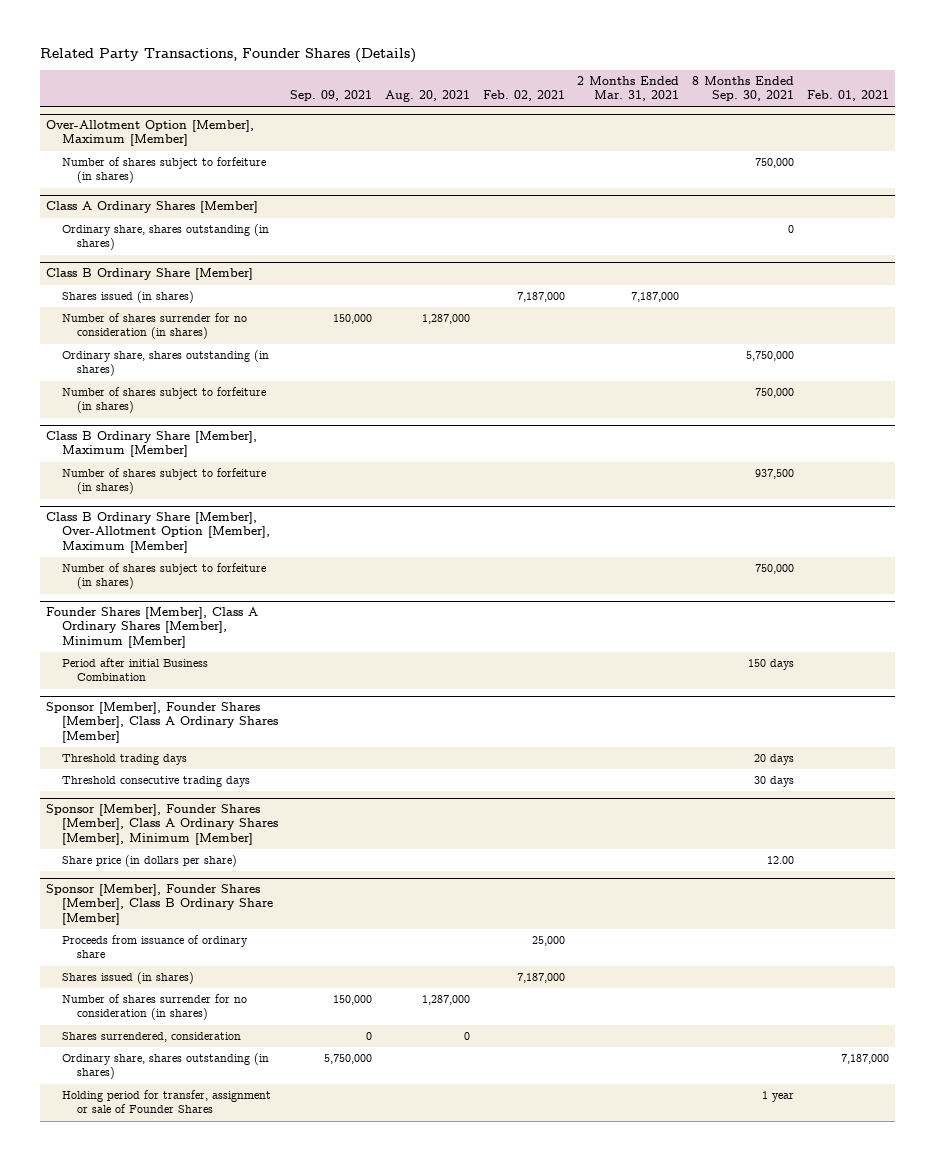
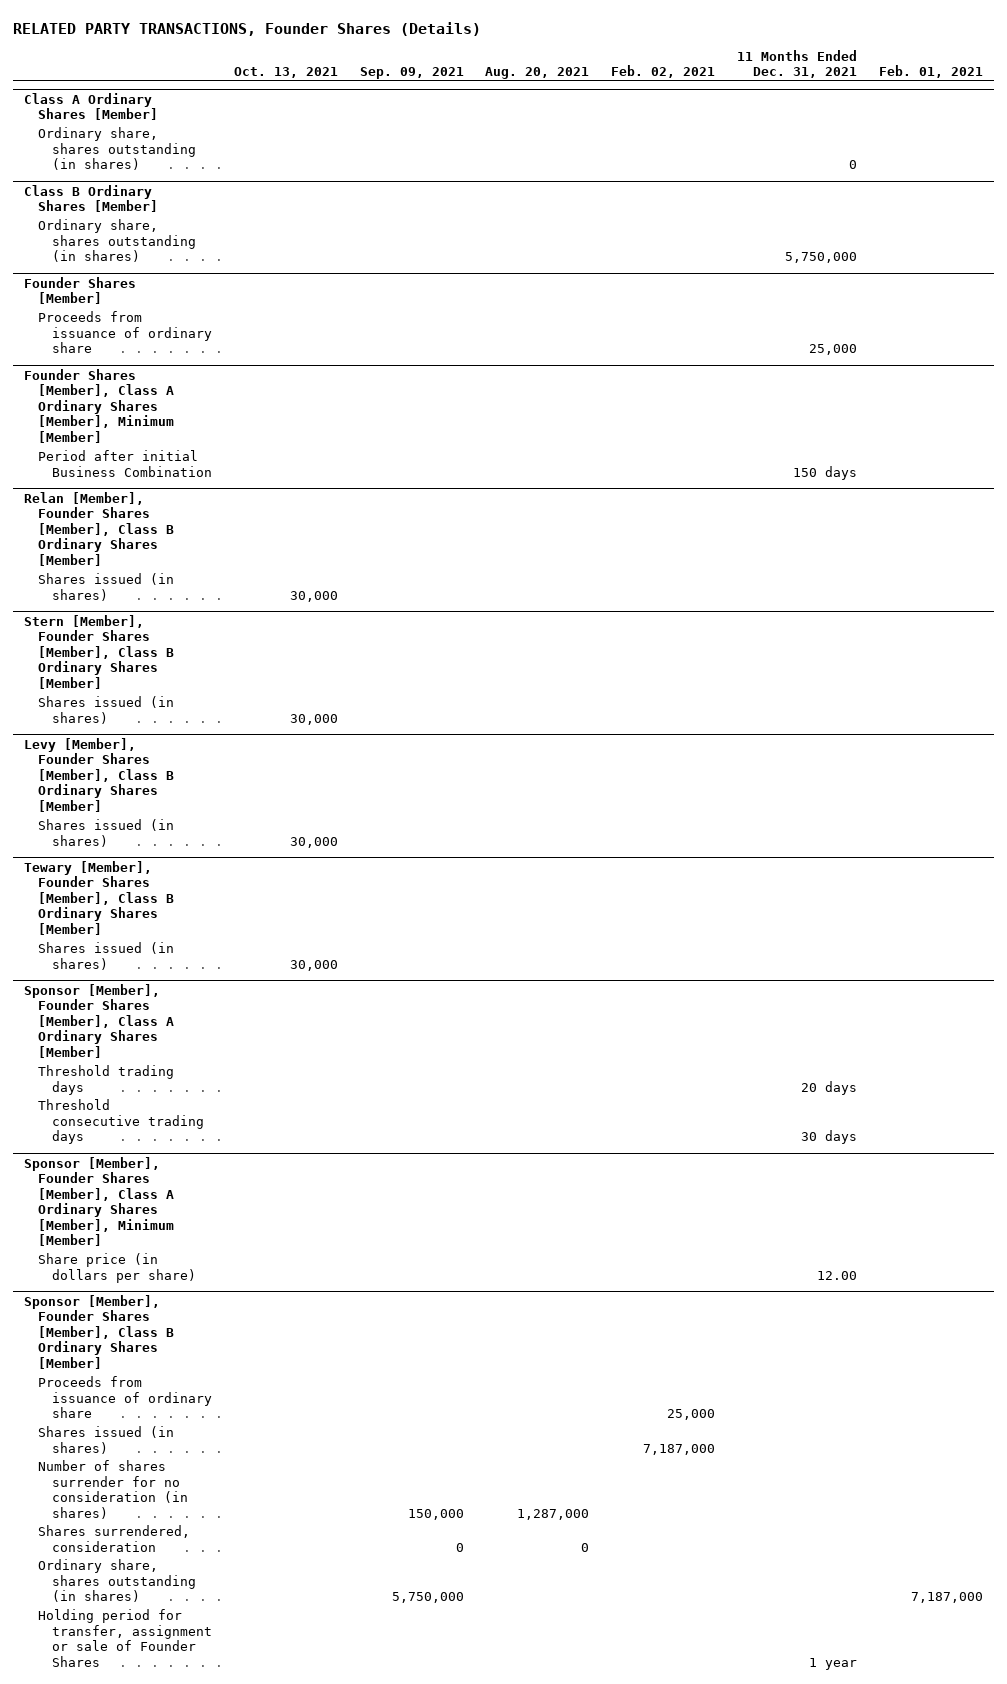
[40,48,417,64] Related Party Transactions, Founder Shares (Details) -> [13,21,482,36] RELATED PARTY TRANSACTIONS, Founder Shares (Details)
[577,76,680,102] 2 Months Ended Mar. 31, 2021 -> none
[692,76,795,102] 8 Months Ended Sep. 30, 2021 -> none
none -> [233,67,338,79] Oct. 13, 2021
none -> [737,49,858,79] 11 Months Ended Dec. 31, 2021
[46,120,255,147] Over-Allotment Option [Member], Maximum [Member] -> none
[61,157,266,184] Number of shares subject to forfeiture (in shares) -> none
[61,291,194,304] Shares issued (in shares) -> none
[61,313,247,340] Number of shares surrender for no consideration (in shares) -> none
[46,268,254,281] Class B Ordinary Share [Member] -> [24,184,159,213] Class B Ordinary Shares [Member]
[61,387,266,414] Number of shares subject to forfeiture (in shares) -> none
[46,431,258,458] Class B Ordinary Share [Member], Maximum [Member] -> none
[61,468,266,495] Number of shares subject to forfeiture (in shares) -> none
[46,512,270,553] Class B Ordinary Share [Member], Over-Allotment Option [Member], Maximum [Member] -> none
[61,563,266,590] Number of shares subject to forfeiture (in shares) -> none
none -> [24,276,137,305] Founder Shares [Member]
none -> [38,311,212,354] Proceeds from issuance of ordinary share
none -> [24,491,175,566] Relan [Member], Founder Shares [Member], Class B Ordinary Shares [Member]
none -> [38,573,175,601] Shares issued (in shares)
none -> [24,614,175,689] Stern [Member], Founder Shares [Member], Class B Ordinary Shares [Member]
none -> [38,696,175,724] Shares issued (in shares)
none -> [24,737,175,812] Levy [Member], Founder Shares [Member], Class B Ordinary Shares [Member]
none -> [38,819,175,847] Shares issued (in shares)
none -> [24,860,175,935] Tewary [Member], Founder Shares [Member], Class B Ordinary Shares [Member]
none -> [38,942,175,970] Shares issued (in shares)
[46,884,273,925] Sponsor [Member], Founder Shares [Member], Class B Ordinary Share [Member] -> [24,1294,175,1369] Sponsor [Member], Founder Shares [Member], Class B Ordinary Shares [Member]

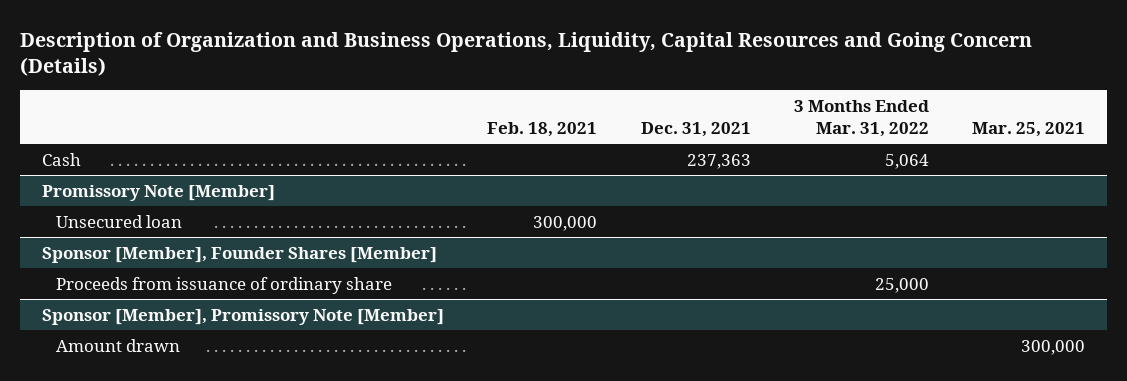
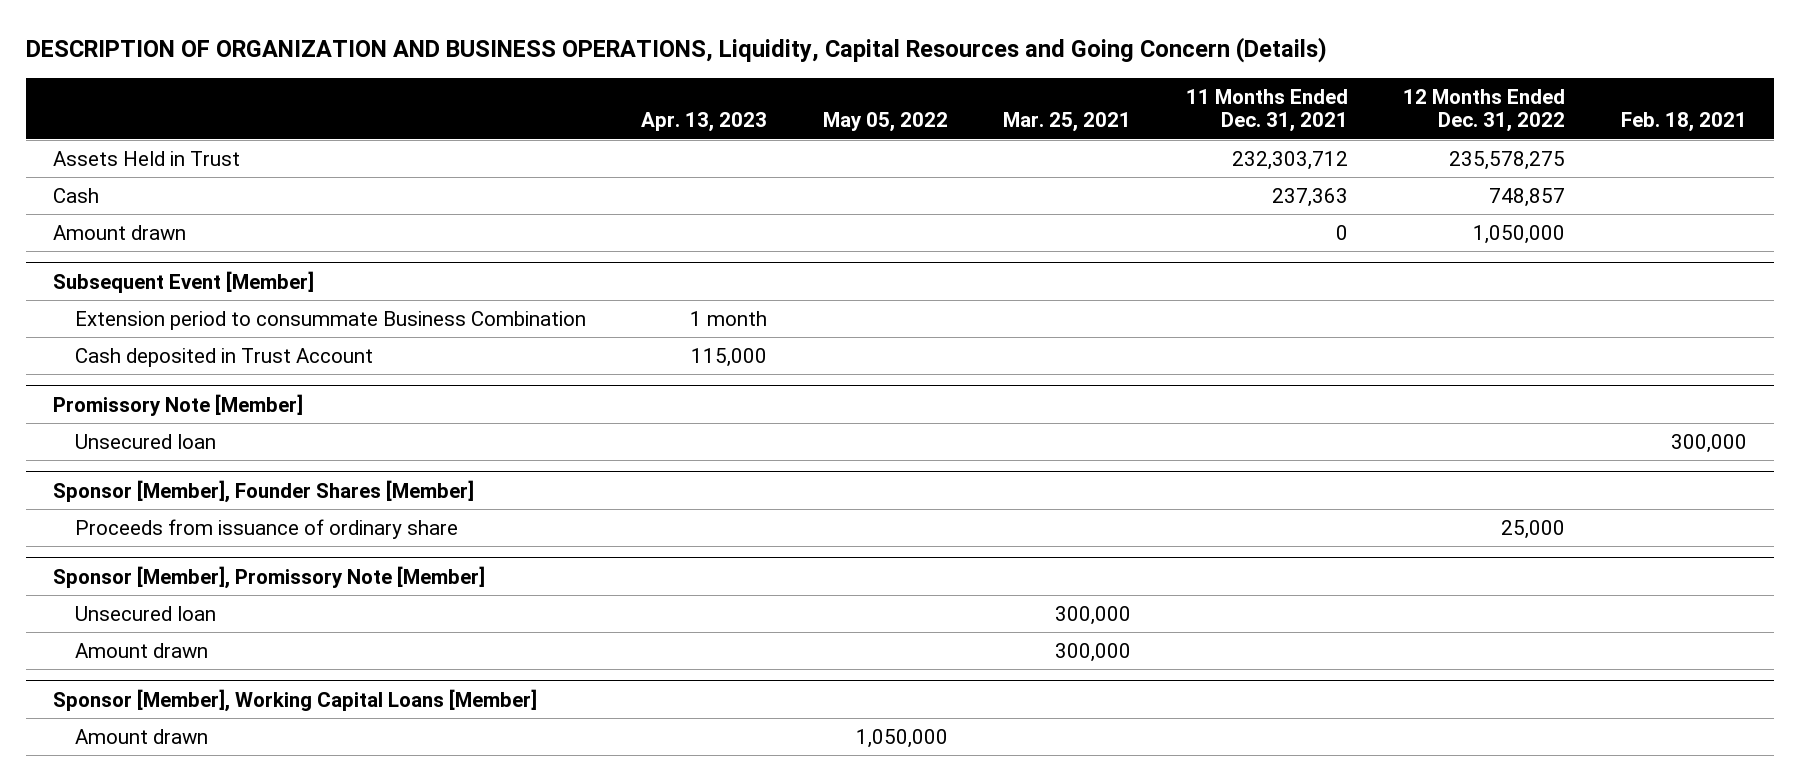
[20,31,1033,76] Description of Organization and Business Operations, Liquidity, Capital Resources and Going Concern (Details) -> [25,37,1327,64] DESCRIPTION OF ORGANIZATION AND BUSINESS OPERATIONS, Liquidity, Capital Resources and Going Concern (Details)
[640,121,751,137] Dec. 31, 2021 -> none
[794,99,930,137] 3 Months Ended Mar. 31, 2022 -> none
none -> [641,112,768,133] Apr. 13, 2023
none -> [822,112,948,133] May 05, 2022
none -> [1186,88,1349,133] 11 Months Ended Dec. 31, 2021
none -> [1403,88,1566,133] 12 Months Ended Dec. 31, 2022
none -> [53,150,241,166] Assets Held in Trust
none -> [53,224,187,240] Amount drawn
none -> [53,270,315,293] Subsequent Event [Member]
none -> [75,310,587,330] Extension period to consummate Business Combination
none -> [75,347,374,367] Cash deposited in Trust Account
none -> [75,605,217,621] Unsecured loan
none -> [53,688,538,712] Sponsor [Member], Working Capital Loans [Member]
none -> [75,728,209,744] Amount drawn

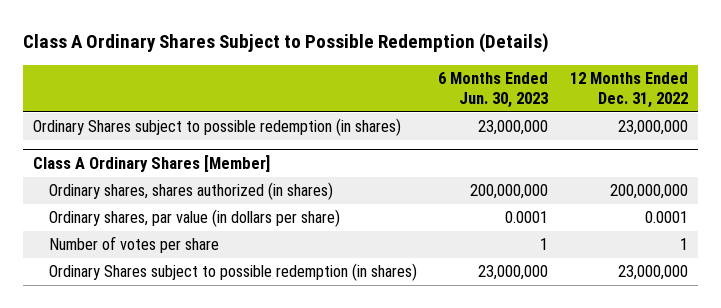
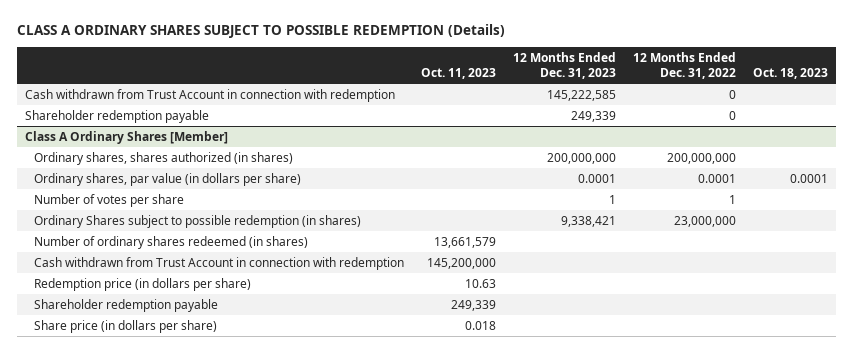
[22,33,549,54] Class A Ordinary Shares Subject to Possible Redemption (Details) -> [16,24,505,39] CLASS A ORDINARY SHARES SUBJECT TO POSSIBLE REDEMPTION (Details)
[438,72,549,109] 6 Months Ended Jun. 30, 2023 -> none
none -> [421,67,497,79] Oct. 11, 2023
none -> [513,51,617,79] 12 Months Ended Dec. 31, 2023
none -> [752,67,828,79] Oct. 18, 2023
[33,118,402,137] Ordinary Shares subject to possible redemption (in shares) -> none
none -> [25,88,396,102] Cash withdrawn from Trust Account in connection with redemption
none -> [25,109,210,123] Shareholder redemption payable
none -> [34,235,309,249] Number of ordinary shares redeemed (in shares)
none -> [34,256,405,270] Cash withdrawn from Trust Account in connection with redemption
none -> [34,277,252,291] Redemption price (in dollars per share)
none -> [34,298,219,312] Shareholder redemption payable
none -> [34,319,218,333] Share price (in dollars per share)

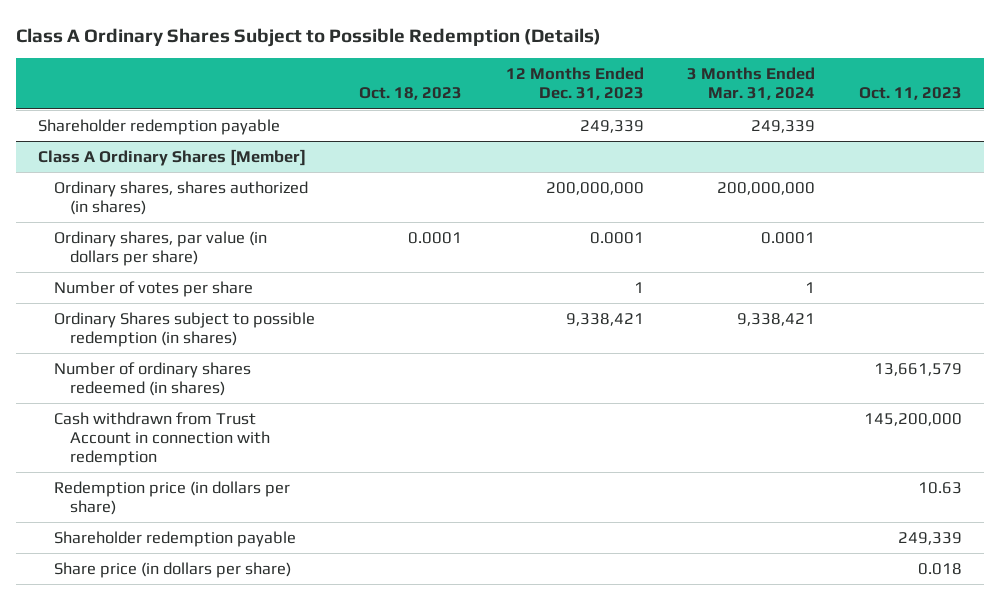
[16,24,505,39] CLASS A ORDINARY SHARES SUBJECT TO POSSIBLE REDEMPTION (Details) -> [16,27,602,47] Class A Ordinary Shares Subject to Possible Redemption (Details)
[632,51,736,79] 12 Months Ended Dec. 31, 2022 -> none
none -> [687,67,816,101] 3 Months Ended Mar. 31, 2024
[25,88,396,102] Cash withdrawn from Trust Account in connection with redemption -> none

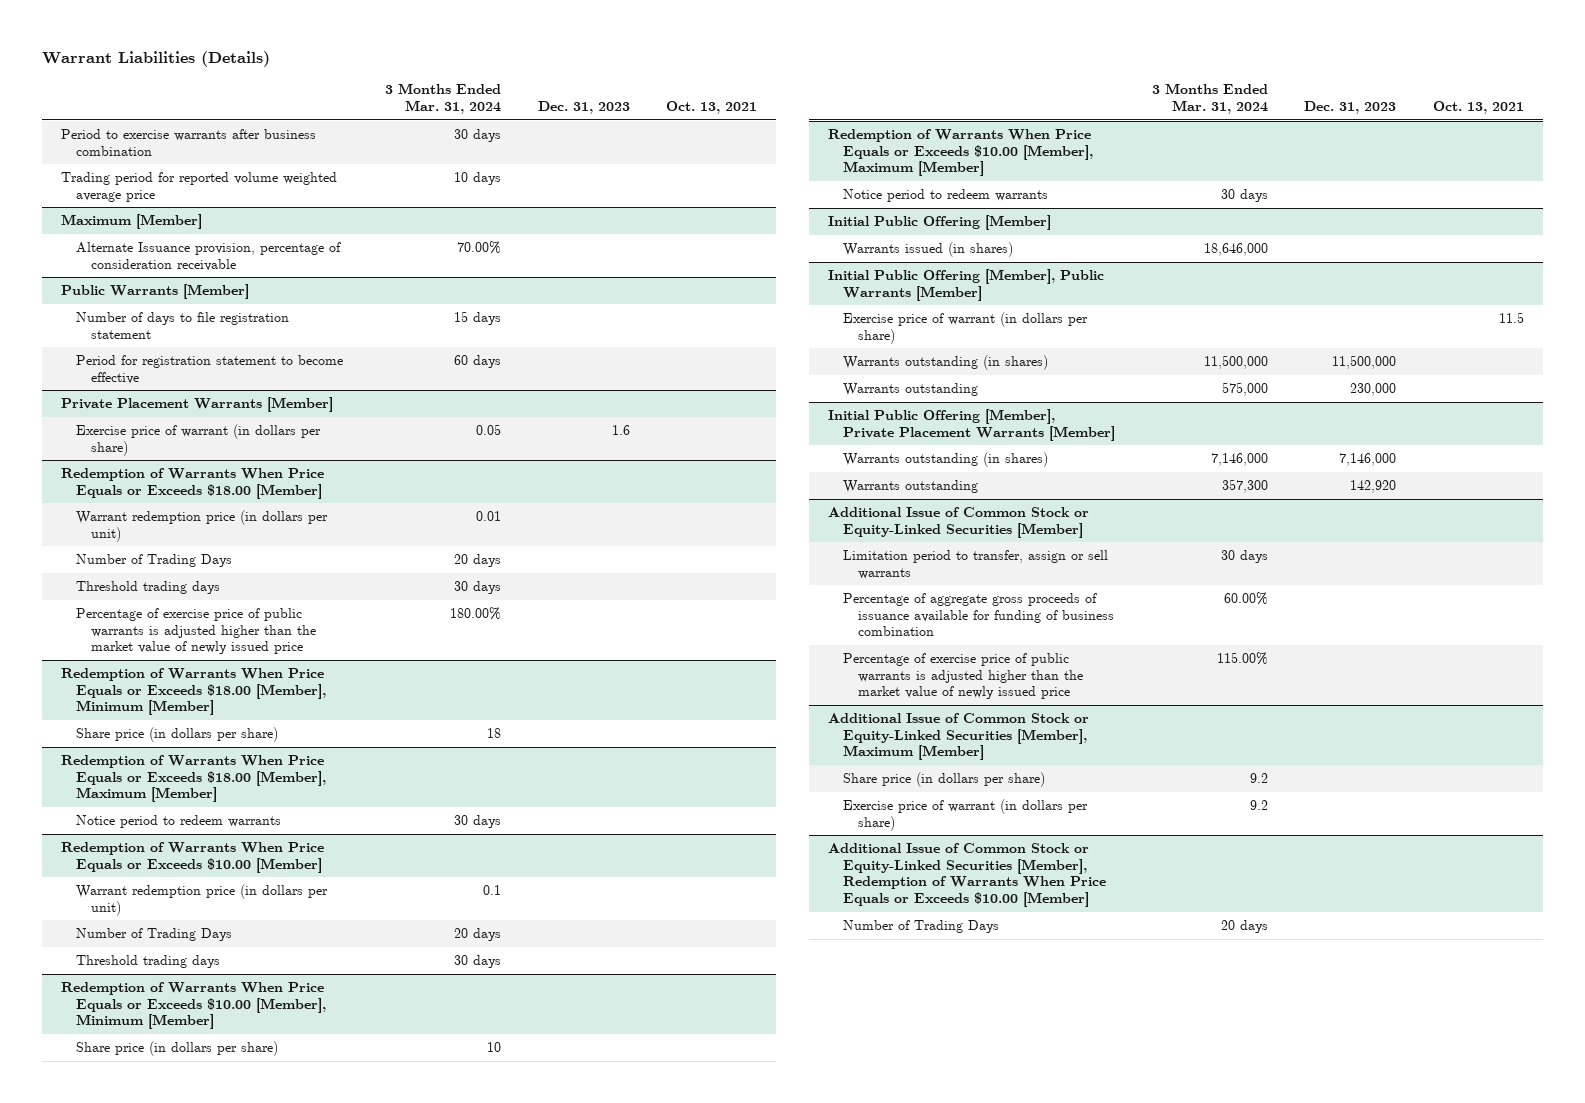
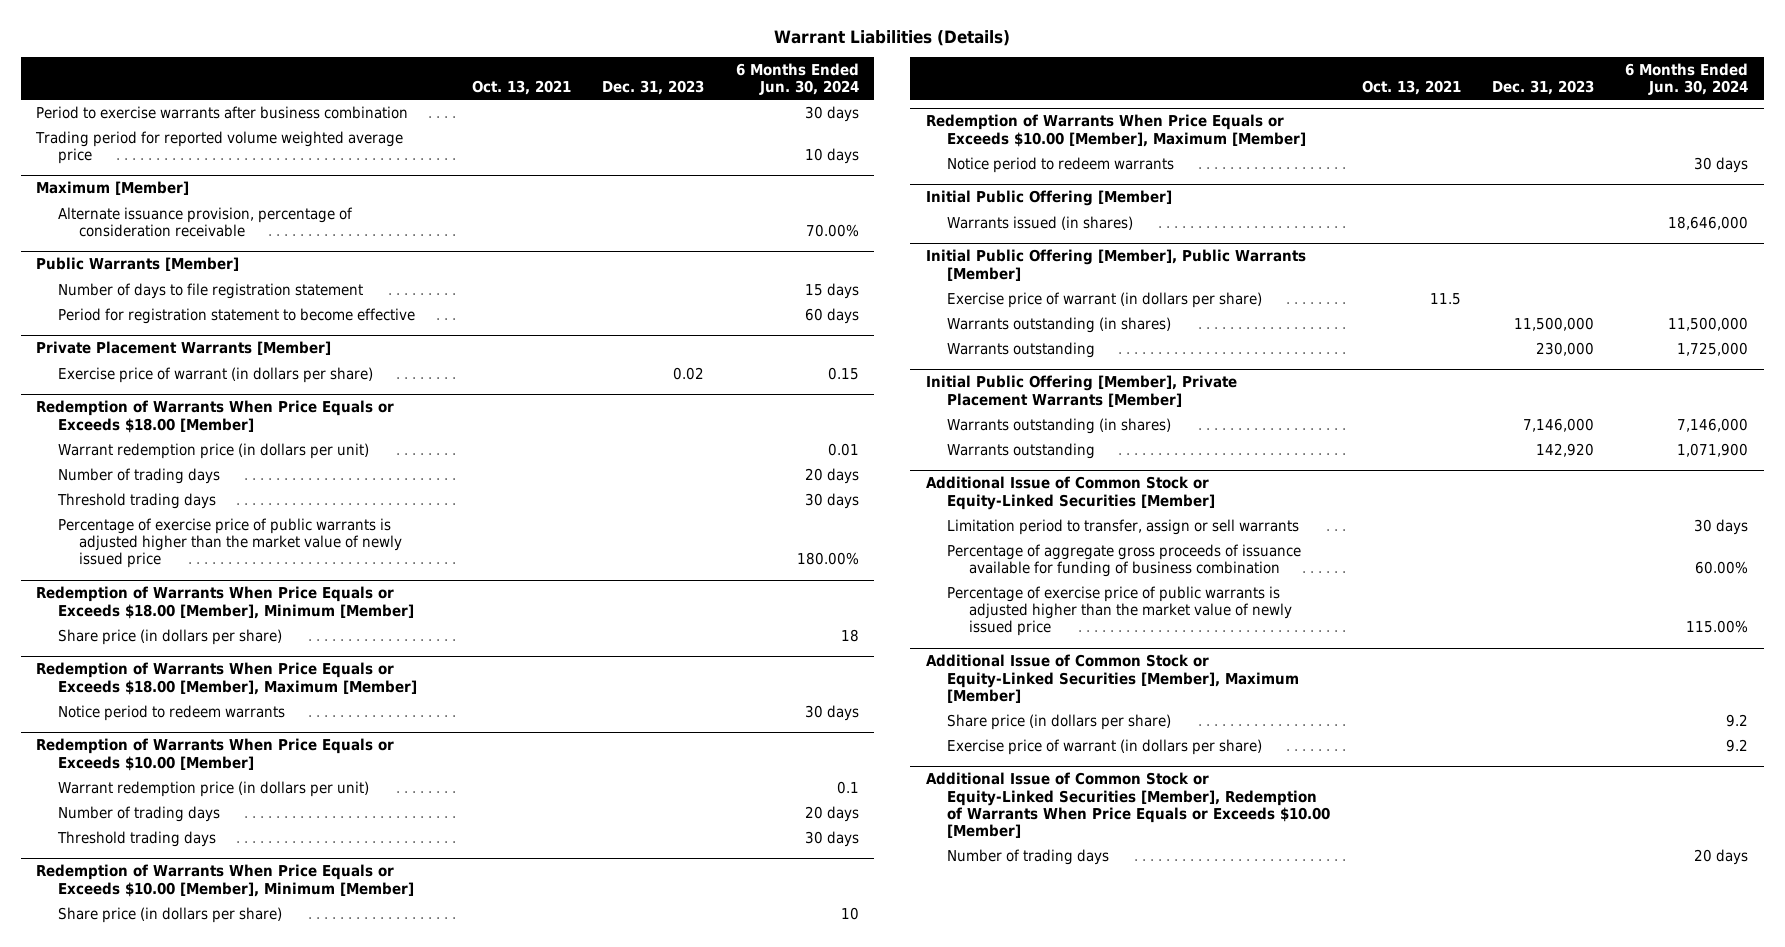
[384,83,501,114] 3 Months Ended Mar. 31, 2024 -> none
none -> [735,62,859,95] 6 Months Ended Jun. 30, 2024
[75,241,341,271] Alternate Issuance provision, percentage of consideration receivable -> [57,206,353,237] Alternate issuance provision, percentage of consideration receivable
[611,424,630,435] 1.6 -> [673,366,705,380] 0.02
[75,553,232,567] Number of Trading Days -> [57,467,220,484] Number of trading days
[75,927,232,941] Number of Trading Days -> [57,805,220,822] Number of trading days
[842,919,999,933] Number of Trading Days -> [947,848,1110,865] Number of trading days

